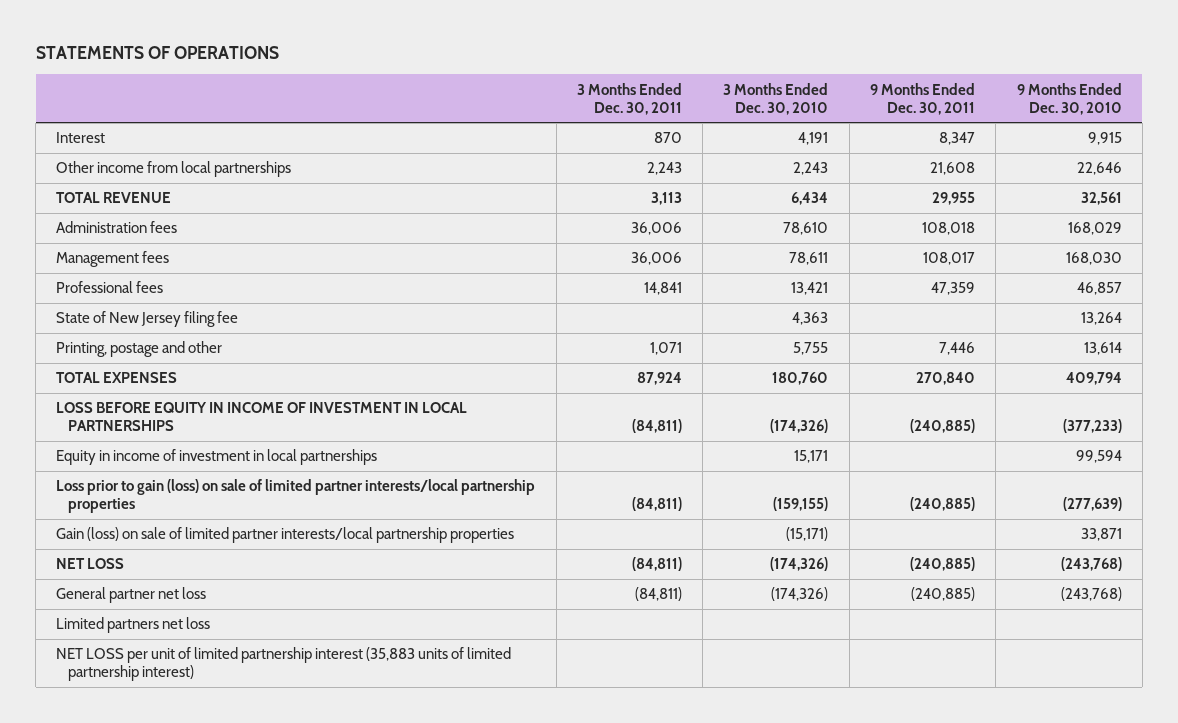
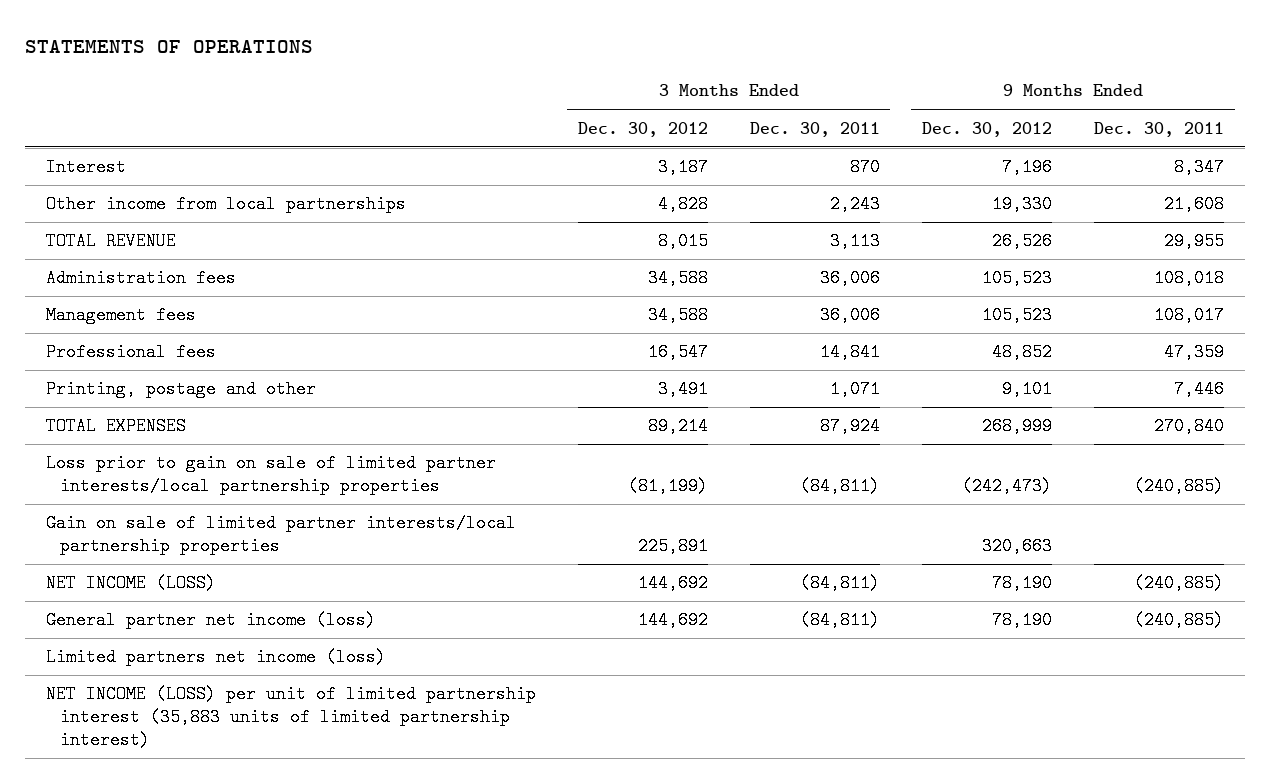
[723,82,829,115] 3 Months Ended Dec. 30, 2010 -> none
[1016,82,1122,115] 9 Months Ended Dec. 30, 2010 -> none
none -> [577,121,708,137] Dec. 30, 2012
none -> [921,121,1052,137] Dec. 30, 2012
[56,311,239,328] State of New Jersey filing fee -> none
[56,402,468,432] LOSS BEFORE EQUITY IN INCOME OF INVESTMENT IN LOCAL PARTNERSHIPS -> none
[56,449,378,466] Equity in income of investment in local partnerships -> none
[56,479,536,514] Loss prior to gain (loss) on sale of limited partner interests/local partnership properties -> [45,454,496,496] Loss prior to gain on sale of limited partner interests/local partnership properties
[56,527,515,544] Gain (loss) on sale of limited partner interests/local partnership properties -> [45,514,516,556] Gain on sale of limited partner interests/local partnership properties
[56,558,125,570] NET LOSS -> [45,574,216,593] NET INCOME (LOSS)
[56,587,207,604] General partner net loss -> [45,611,376,630] General partner net income (loss)
[56,617,211,634] Limited partners net loss -> [45,648,386,667] Limited partners net income (loss)
[56,647,512,682] NET LOSS per unit of limited partnership interest (35,883 units of limited partnership interest) -> [45,685,536,749] NET INCOME (LOSS) per unit of limited partnership interest (35,883 units of limited partnership interest)

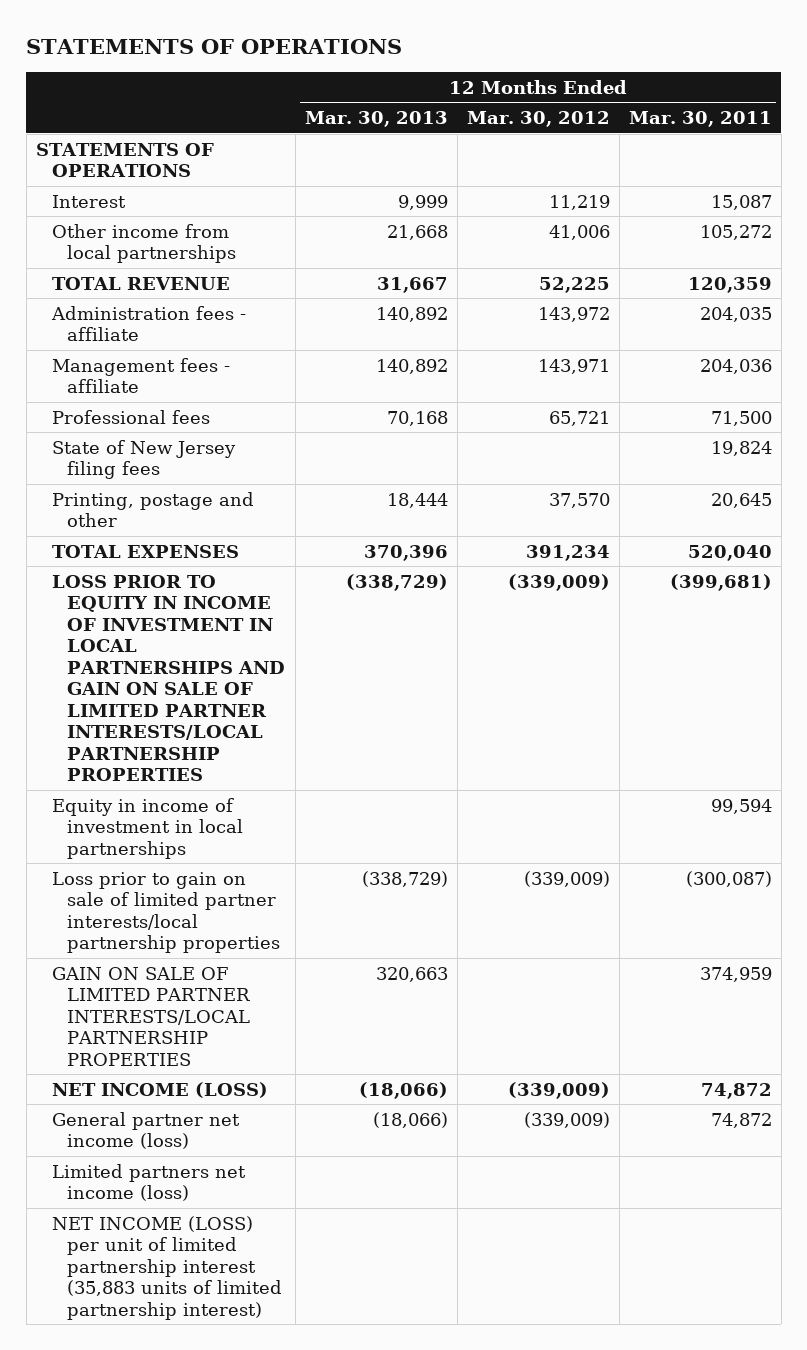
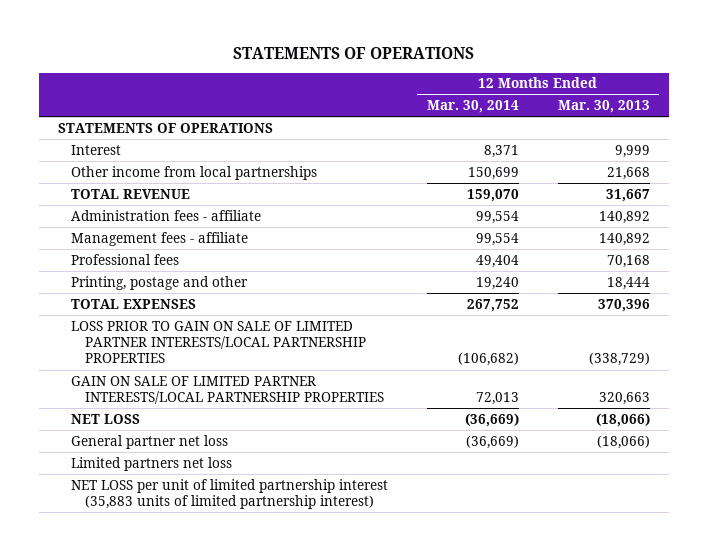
[466,111,610,128] Mar. 30, 2012 -> none
[628,111,772,128] Mar. 30, 2011 -> none
none -> [426,100,519,114] Mar. 30, 2014
[51,439,236,480] State of New Jersey filing fees -> none
[51,574,286,782] LOSS PRIOR TO EQUITY IN INCOME OF INVESTMENT IN LOCAL PARTNERSHIPS AND GAIN ON SALE OF LIMITED PARTNER INTERESTS/LOCAL PARTNERSHIP PROPERTIES -> none
[51,797,244,859] Equity in income of investment in local partnerships -> none
[51,871,281,954] Loss prior to gain on sale of limited partner interests/local partnership properties -> [71,320,367,364] LOSS PRIOR TO GAIN ON SALE OF LIMITED PARTNER INTERESTS/LOCAL PARTNERSHIP PROPERTIES
[51,1081,268,1098] NET INCOME (LOSS) -> [71,413,141,424] NET LOSS
[51,1111,240,1150] General partner net income (loss) -> [71,434,229,449] General partner net loss
[51,1163,246,1202] Limited partners net income (loss) -> [71,456,233,471] Limited partners net loss
[51,1215,283,1320] NET INCOME (LOSS) per unit of limited partnership interest (35,883 units of limited partnership interest) -> [71,478,389,510] NET LOSS per unit of limited partnership interest (35,883 units of limited partnership interest)

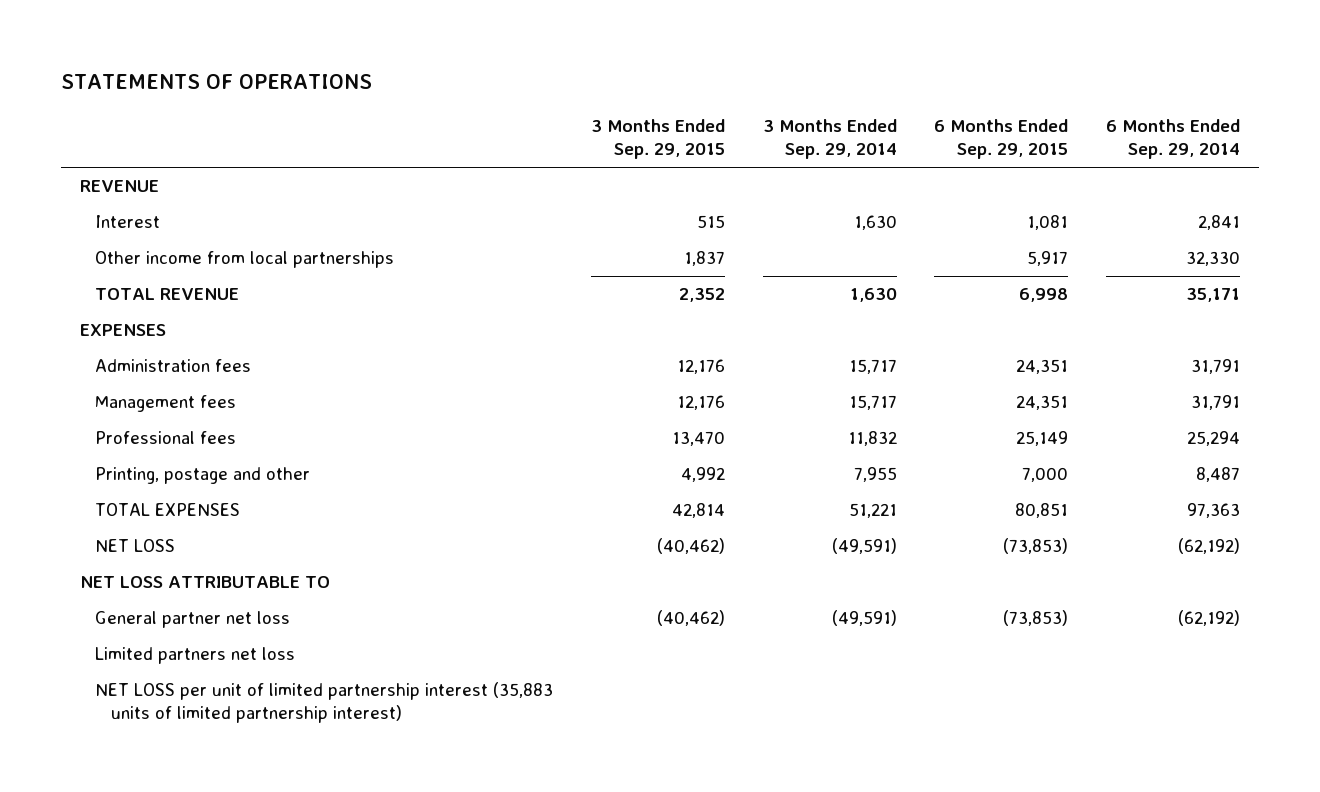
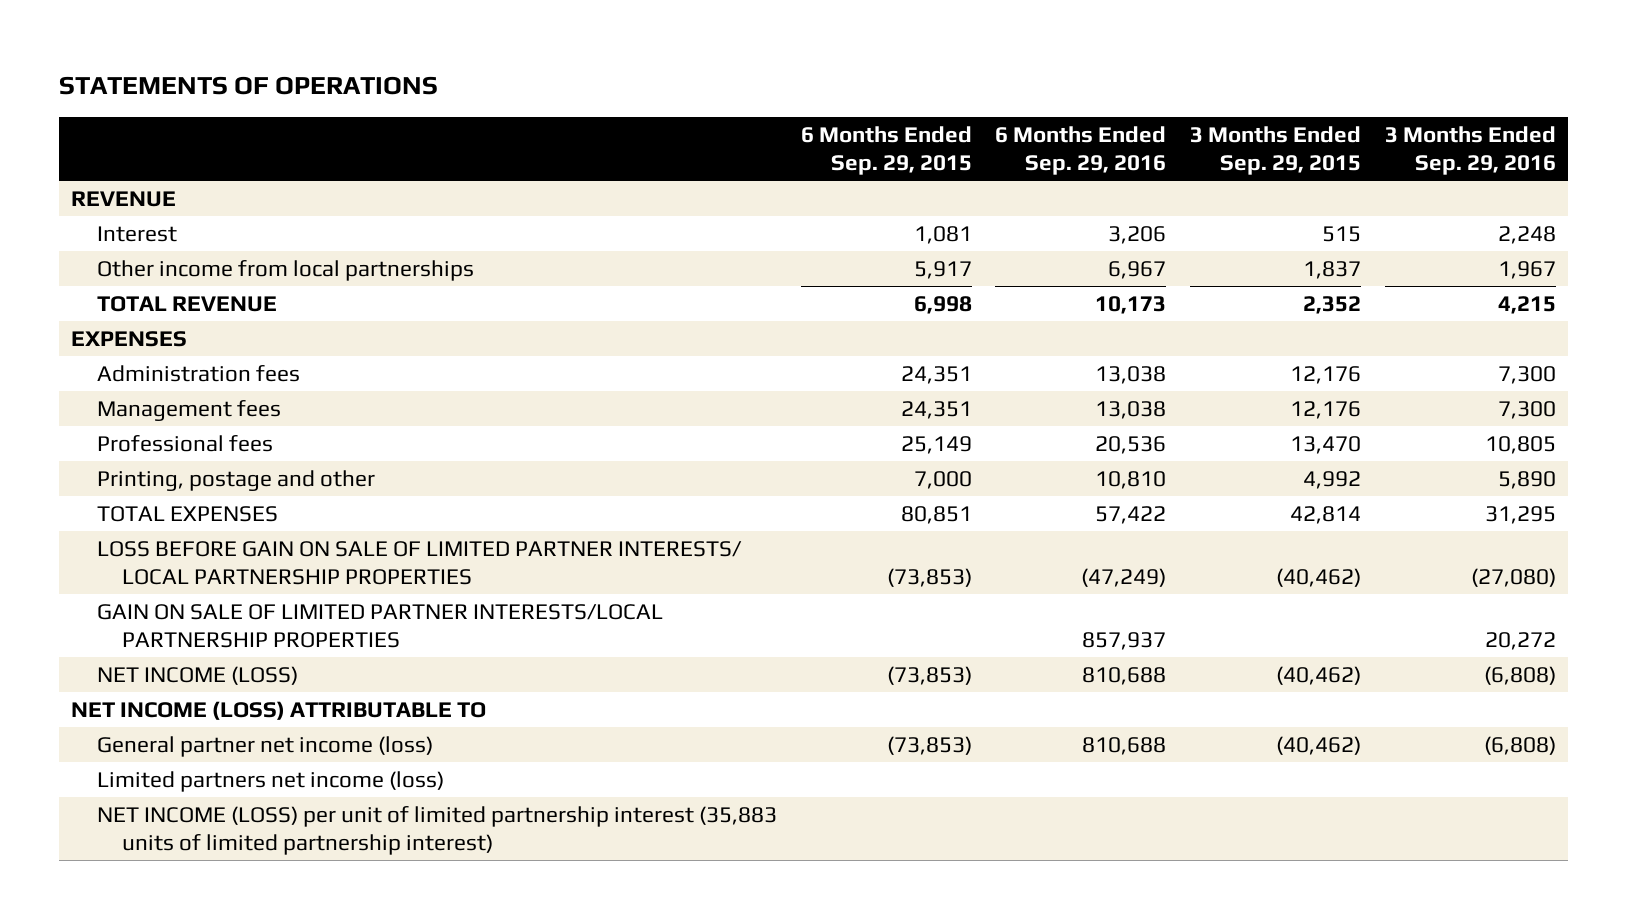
[762,119,897,160] 3 Months Ended Sep. 29, 2014 -> none
[1106,119,1241,160] 6 Months Ended Sep. 29, 2014 -> none
none -> [995,125,1167,175] 6 Months Ended Sep. 29, 2016
none -> [1384,125,1556,175] 3 Months Ended Sep. 29, 2016
none -> [96,541,742,585] LOSS BEFORE GAIN ON SALE OF LIMITED PARTNER INTERESTS/ LOCAL PARTNERSHIP PROPERTIES
none -> [96,604,663,648] GAIN ON SALE OF LIMITED PARTNER INTERESTS/LOCAL PARTNERSHIP PROPERTIES
[95,539,176,553] NET LOSS -> [96,666,298,686] NET INCOME (LOSS)
[79,576,330,589] NET LOSS ATTRIBUTABLE TO -> [71,701,487,721] NET INCOME (LOSS) ATTRIBUTABLE TO
[95,611,291,629] General partner net loss -> [96,736,433,758] General partner net income (loss)
[95,647,296,665] Limited partners net loss -> [96,771,444,793] Limited partners net income (loss)
[95,682,554,724] NET LOSS per unit of limited partnership interest (35,883 units of limited partnership interest) -> [96,806,777,855] NET INCOME (LOSS) per unit of limited partnership interest (35,883 units of limited partnership interest)

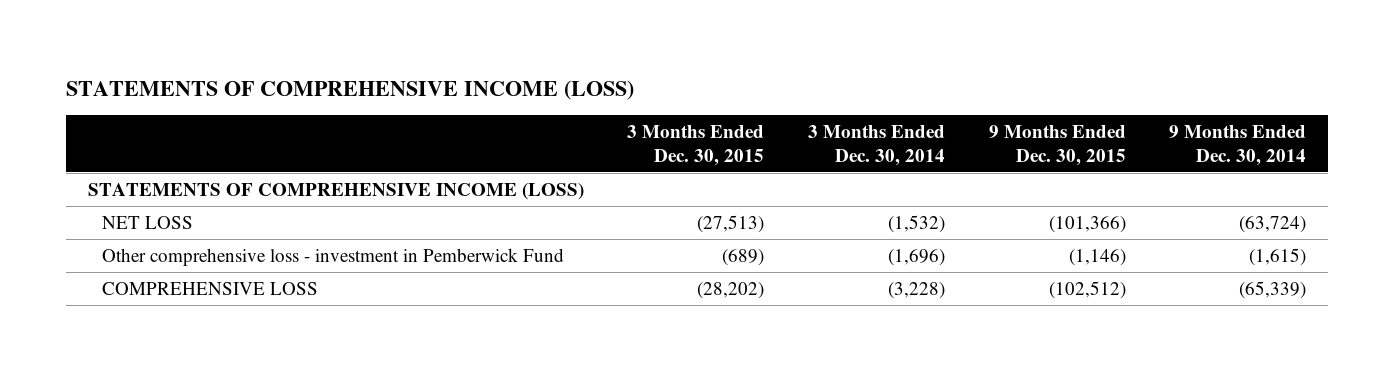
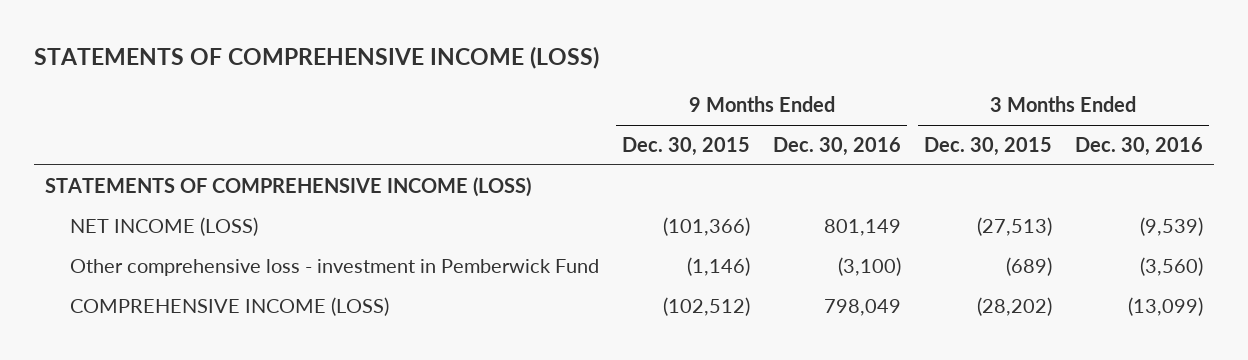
[808,125,946,166] 3 Months Ended Dec. 30, 2014 -> none
[1169,125,1307,166] 9 Months Ended Dec. 30, 2014 -> none
none -> [773,137,902,157] Dec. 30, 2016
none -> [1074,137,1203,157] Dec. 30, 2016
[101,216,193,230] NET LOSS -> [70,217,259,237] NET INCOME (LOSS)
[101,282,318,296] COMPREHENSIVE LOSS -> [70,297,390,317] COMPREHENSIVE INCOME (LOSS)

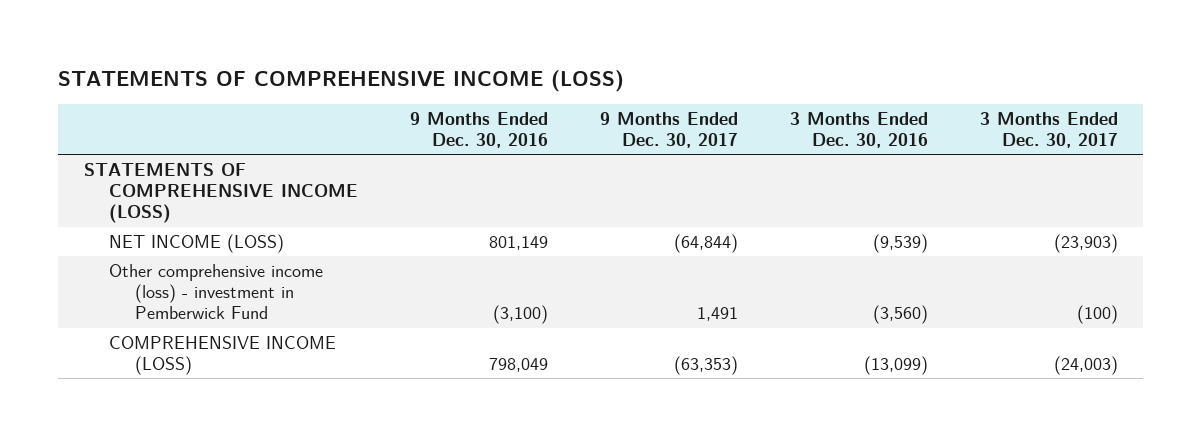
[622,137,751,157] Dec. 30, 2015 -> none
[923,137,1052,157] Dec. 30, 2015 -> none
none -> [600,111,739,148] 9 Months Ended Dec. 30, 2017
none -> [979,111,1118,148] 3 Months Ended Dec. 30, 2017
[70,259,600,277] Other comprehensive loss - investment in Pemberwick Fund -> [109,263,324,320] Other comprehensive income (loss) - investment in Pemberwick Fund

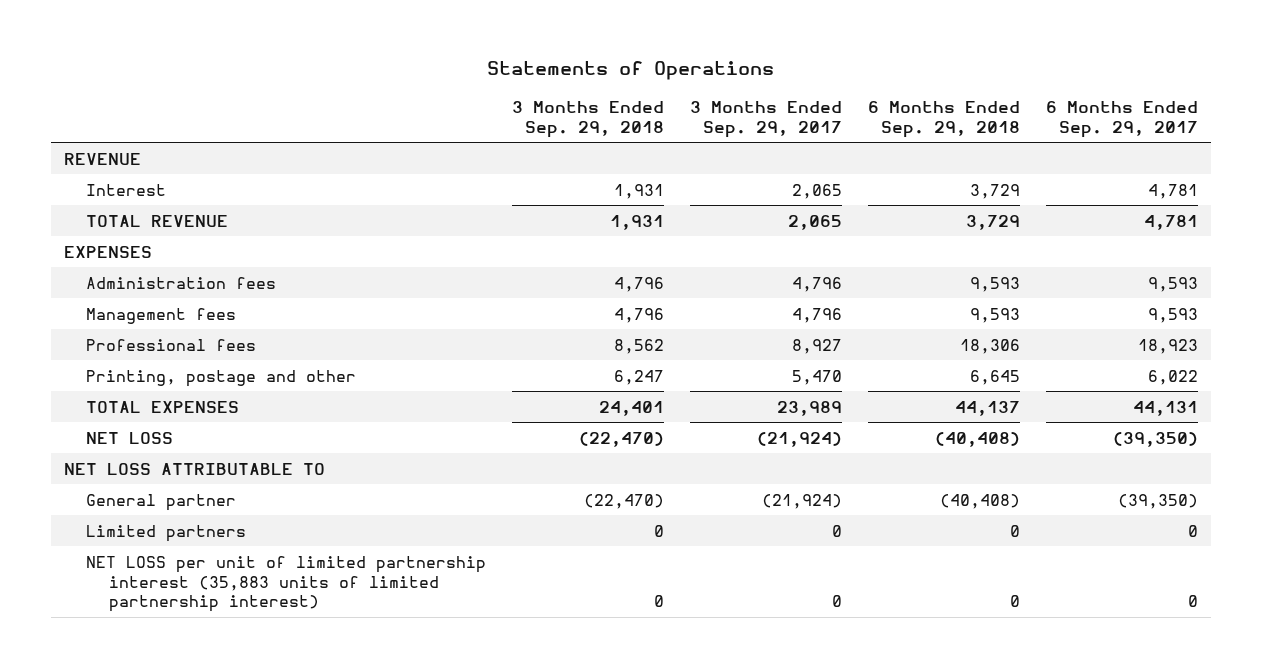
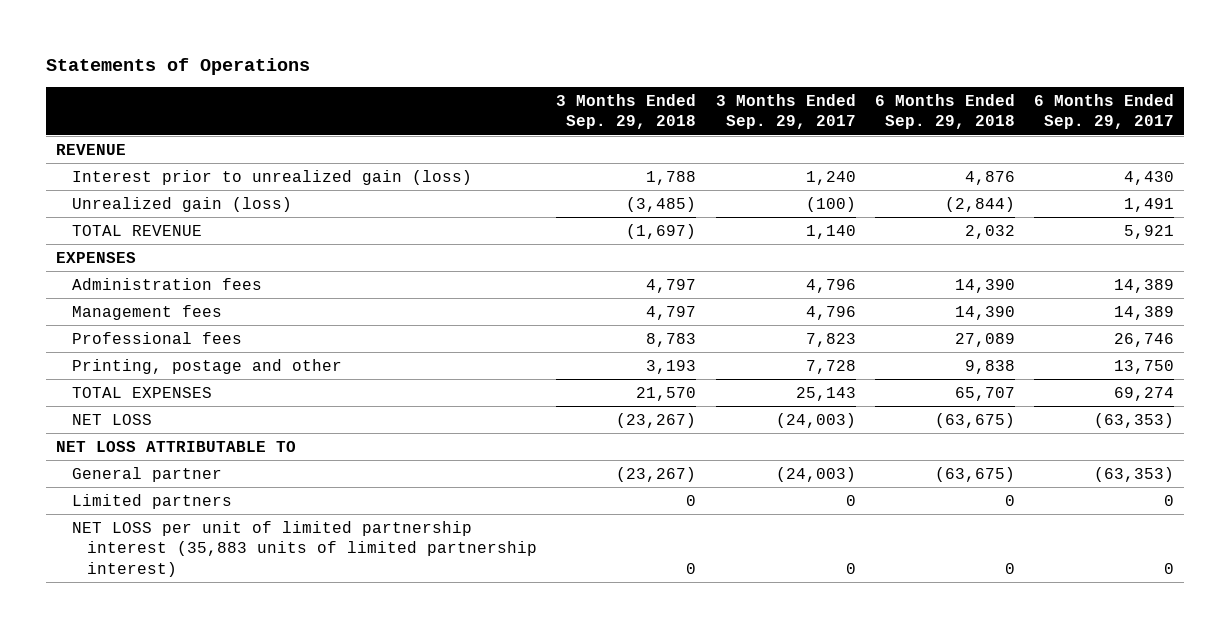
[86,183,167,196] Interest -> none
none -> [71,169,472,185] Interest prior to unrealized gain (loss)
none -> [71,196,292,212] Unrealized gain (loss)
[610,214,665,230] 1,931 -> [626,223,697,239] (1,697)
[788,214,843,230] 2,065 -> [805,224,856,239] 1,140
[966,214,1021,230] 3,729 -> [964,224,1015,239] 2,032
[1143,214,1198,230] 4,781 -> [1124,224,1175,239] 5,921
[614,276,665,292] 4,796 -> [646,278,697,293] 4,797
[970,276,1021,292] 9,593 -> [954,278,1015,293] 14,390
[1147,276,1198,292] 9,593 -> [1114,278,1175,293] 14,389
[614,307,665,323] 4,796 -> [646,305,697,320] 4,797
[970,307,1021,323] 9,593 -> [954,305,1015,320] 14,390
[1147,307,1198,323] 9,593 -> [1114,305,1175,320] 14,389
[614,338,665,354] 8,562 -> [646,332,697,347] 8,783
[792,338,843,354] 8,927 -> [805,332,856,347] 7,823
[960,338,1021,354] 18,306 -> [954,332,1015,347] 27,089
[1137,338,1198,354] 18,923 -> [1114,332,1175,347] 26,746
[614,369,665,385] 6,247 -> [646,359,697,374] 3,193
[792,369,843,385] 5,470 -> [805,359,856,374] 7,728
[970,369,1021,385] 6,645 -> [964,359,1015,374] 9,838
[1147,369,1198,385] 6,022 -> [1114,359,1175,374] 13,750
[599,400,665,416] 24,401 -> [636,386,697,401] 21,570
[777,400,843,416] 23,989 -> [795,386,856,401] 25,143
[955,400,1021,416] 44,137 -> [954,386,1015,401] 65,707
[1132,400,1198,416] 44,131 -> [1114,386,1175,401] 69,274
[579,431,665,447] (22,470) -> [616,412,697,428] (23,267)
[757,431,843,447] (21,924) -> [775,412,856,428] (24,003)
[935,431,1021,447] (40,408) -> [934,412,1015,428] (63,675)
[1112,431,1198,447] (39,350) -> [1094,412,1175,428] (63,353)
[584,493,665,509] (22,470) -> [616,466,697,482] (23,267)
[762,493,843,509] (21,924) -> [775,466,856,482] (24,003)
[940,493,1021,509] (40,408) -> [934,466,1015,482] (63,675)
[1117,493,1198,509] (39,350) -> [1094,466,1175,482] (63,353)

